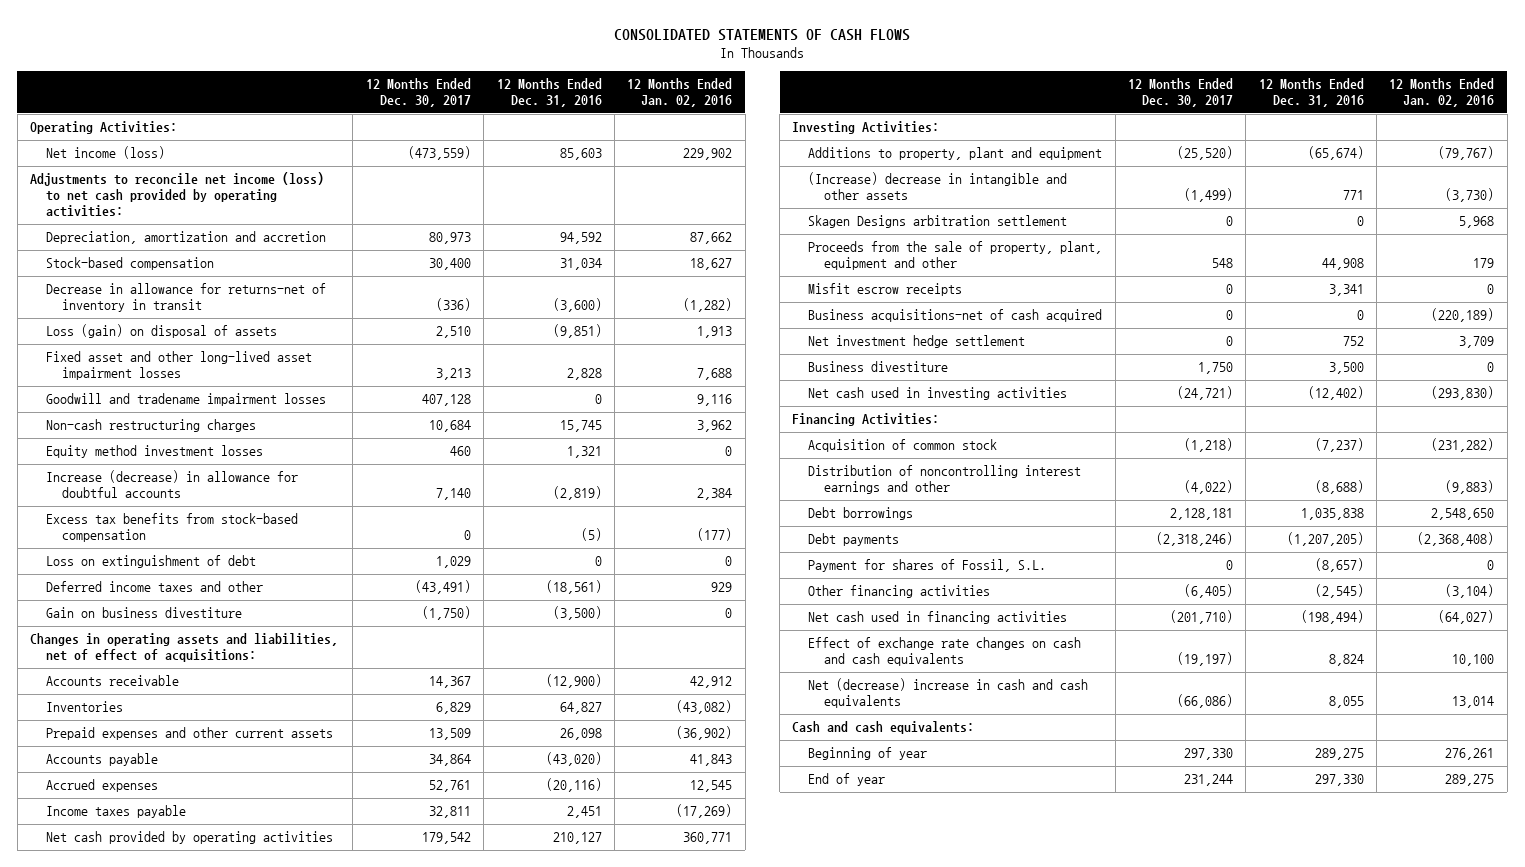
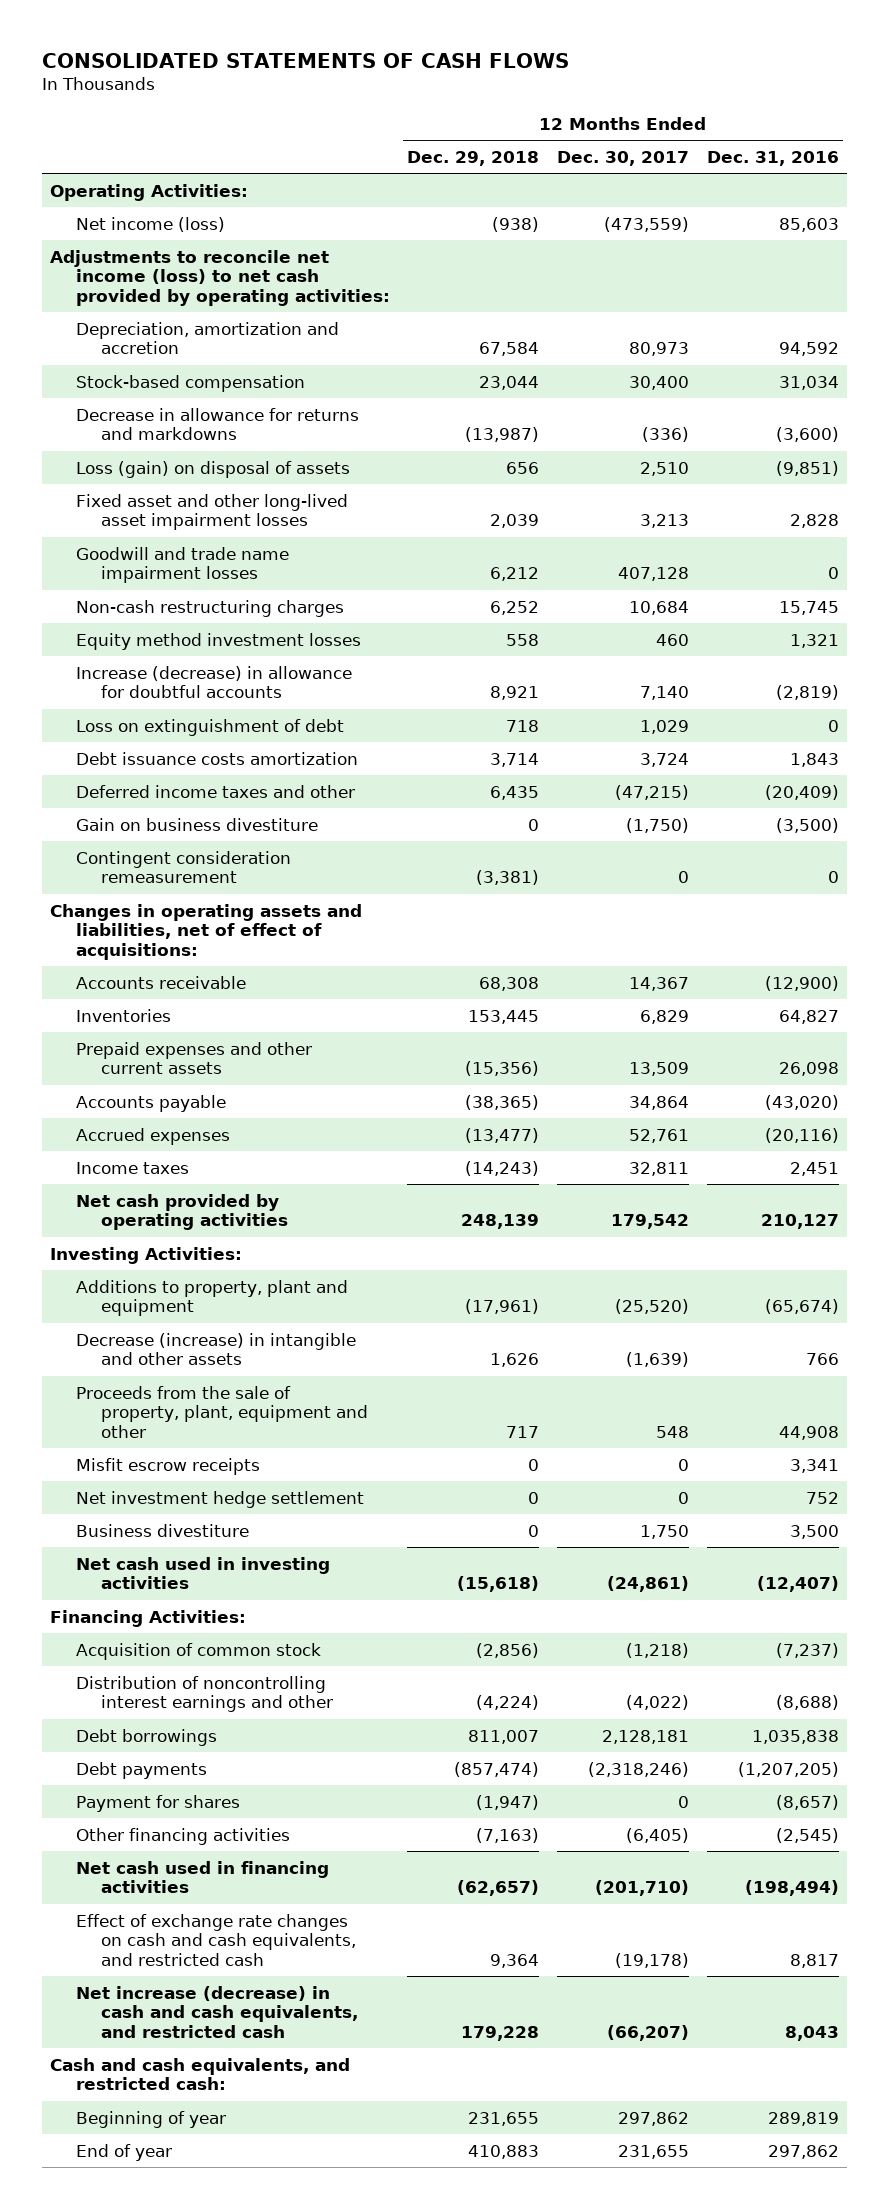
[627,78,733,108] 12 Months Ended Jan. 02, 2016 -> none
none -> [407,150,540,166] Dec. 29, 2018
[45,283,326,313] Decrease in allowance for returns-net of inventory in transit -> [75,407,359,441] Decrease in allowance for returns and markdowns
[45,393,326,407] Goodwill and tradename impairment losses -> [75,546,289,584] Goodwill and trade name impairment losses
[45,513,298,543] Excess tax benefits from stock-based compensation -> none
none -> [75,751,358,765] Debt issuance costs amortization
[414,580,471,595] (43,491) -> [614,784,689,800] (47,215)
[545,580,602,595] (18,561) -> [764,784,839,800] (20,409)
none -> [75,850,291,884] Contingent consideration remeasurement
[45,805,186,819] Income taxes payable -> [75,1161,189,1174] Income taxes
[808,215,1068,229] Skagen Designs arbitration settlement -> none
[808,172,1068,201] (Increase) decrease in intangible and other assets -> [75,1332,356,1366] Decrease (increase) in intangible and other assets
[1183,188,1233,203] (1,499) -> [625,1352,689,1368] (1,639)
[1342,190,1364,201] 771 -> [805,1353,839,1366] 766
[808,309,1103,323] Business acquisitions-net of cash acquired -> none
[1176,386,1233,401] (24,721) -> [606,1576,689,1593] (24,861)
[1307,386,1364,401] (12,402) -> [756,1576,839,1593] (12,407)
[808,559,1047,573] Payment for shares of Fossil, S.L. -> [75,1794,240,1812] Payment for shares
[808,637,1082,667] Effect of exchange rate changes on cash and cash equivalents -> [75,1913,356,1966] Effect of exchange rate changes on cash and cash equivalents, and restricted cash
[1176,652,1233,667] (19,197) -> [614,1952,689,1968] (19,178)
[1328,654,1364,667] 8,824 -> [789,1953,839,1968] 8,817
[808,678,1089,709] Net (decrease) increase in cash and cash equivalents -> [75,1985,358,2038] Net increase (decrease) in cash and cash equivalents, and restricted cash
[1176,694,1233,709] (66,086) -> [606,2024,689,2041] (66,207)
[1328,696,1364,709] 8,055 -> [784,2025,839,2041] 8,043
[792,721,975,735] Cash and cash equivalents: -> [50,2057,351,2091] Cash and cash equivalents, and restricted cash:
[1183,748,1233,761] 297,330 -> [617,2111,689,2126] 297,862
[1314,748,1364,761] 289,275 -> [767,2111,839,2126] 289,819
[1183,774,1233,787] 231,244 -> [617,2144,689,2159] 231,655
[1314,774,1364,787] 297,330 -> [767,2144,839,2159] 297,862

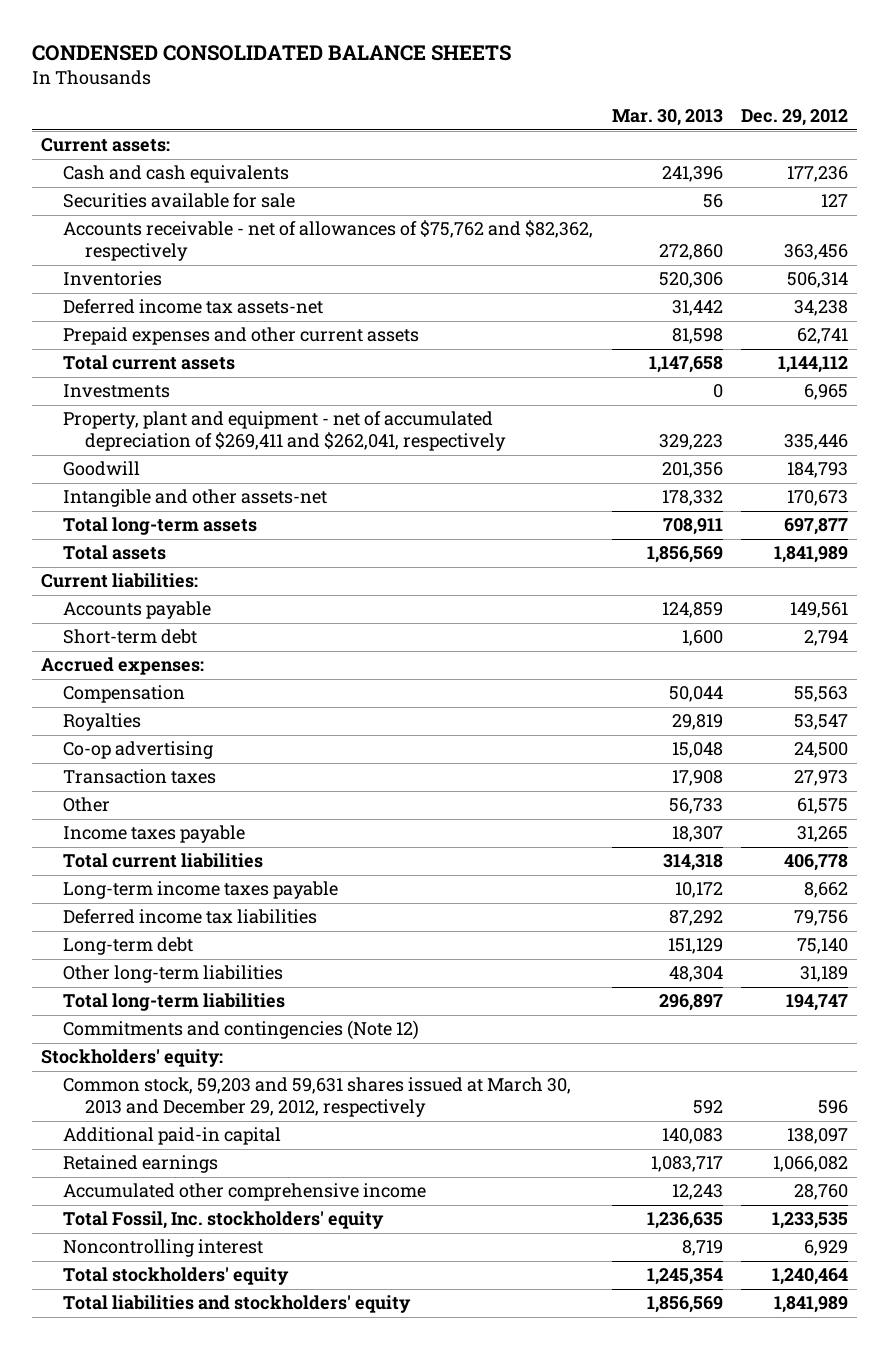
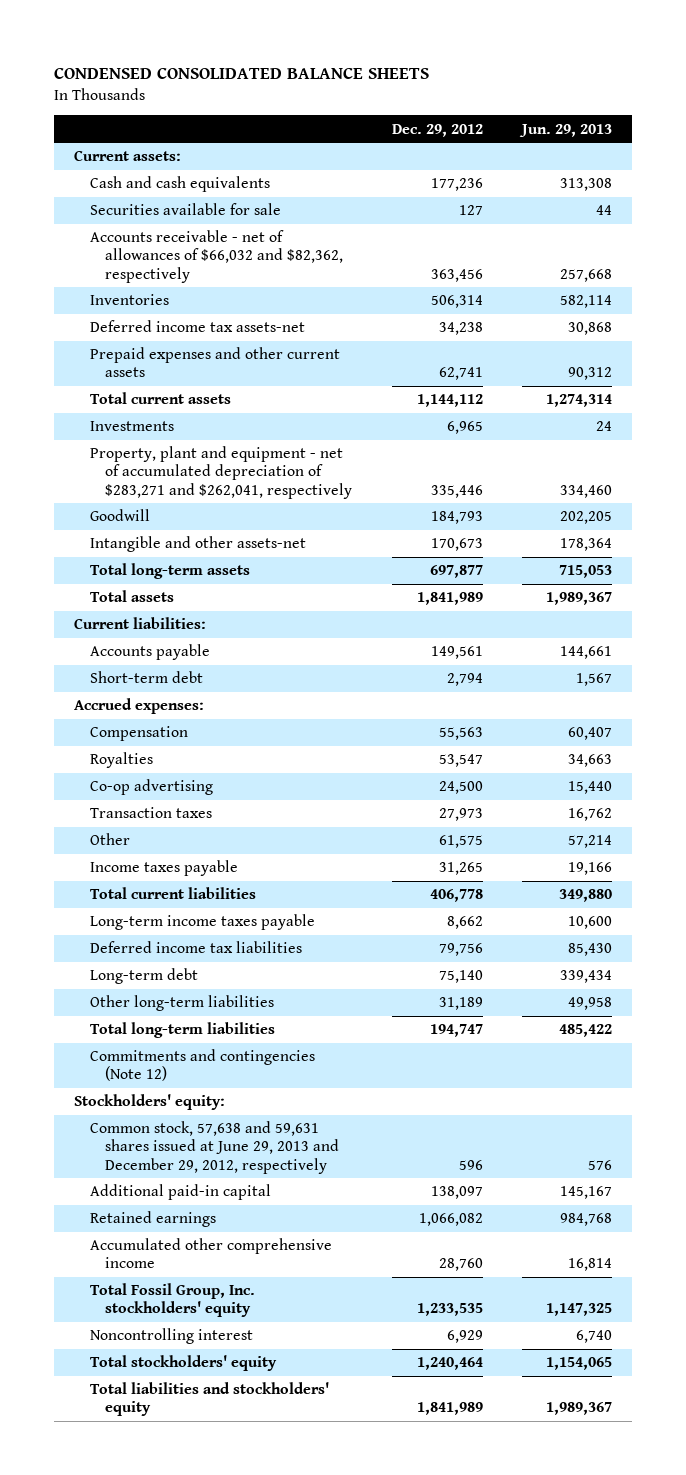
[611,109,723,127] Mar. 30, 2013 -> none
none -> [519,123,613,137] Jun. 29, 2013
[62,220,593,262] Accounts receivable - net of allowances of $75,762 and $82,362, respectively -> [89,230,344,283] Accounts receivable - net of allowances of $66,032 and $82,362, respectively
[62,411,506,452] Property, plant and equipment - net of accumulated depreciation of $269,411 and $262,041, respectively -> [89,446,353,499] Property, plant and equipment - net of accumulated depreciation of $283,271 and $262,041, respectively
[62,1077,571,1118] Common stock, 59,203 and 59,631 shares issued at March 30, 2013 and December 29, 2012, respectively -> [89,1121,340,1174] Common stock, 57,638 and 59,631 shares issued at June 29, 2013 and December 29, 2012, respectively
[62,1211,384,1230] Total Fossil, Inc. stockholders' equity -> [89,1283,255,1318] Total Fossil Group, Inc. stockholders' equity

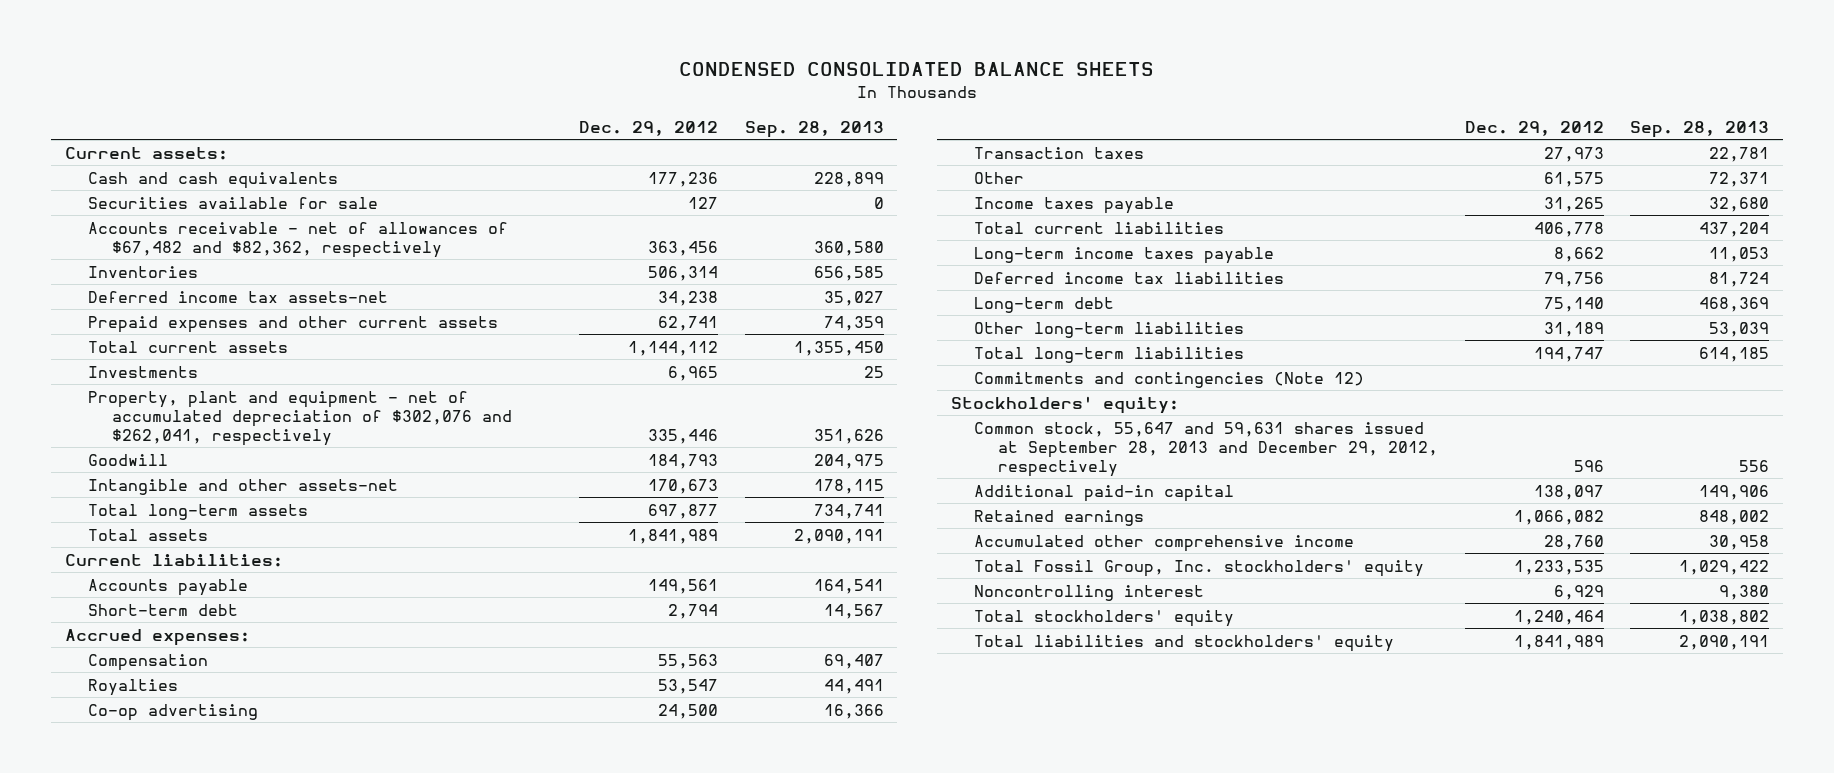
[519,123,613,137] Jun. 29, 2013 -> none
none -> [744,120,884,138] Sep. 28, 2013
[89,230,344,283] Accounts receivable - net of allowances of $66,032 and $82,362, respectively -> [88,221,509,258] Accounts receivable - net of allowances of $67,482 and $82,362, respectively
[89,446,353,499] Property, plant and equipment - net of accumulated depreciation of $283,271 and $262,041, respectively -> [88,390,512,446] Property, plant and equipment - net of accumulated depreciation of $302,076 and $262,041, respectively
[89,1121,340,1174] Common stock, 57,638 and 59,631 shares issued at June 29, 2013 and December 29, 2012, respectively -> [974,421,1438,477] Common stock, 55,647 and 59,631 shares issued at September 28, 2013 and December 29, 2012, respectively

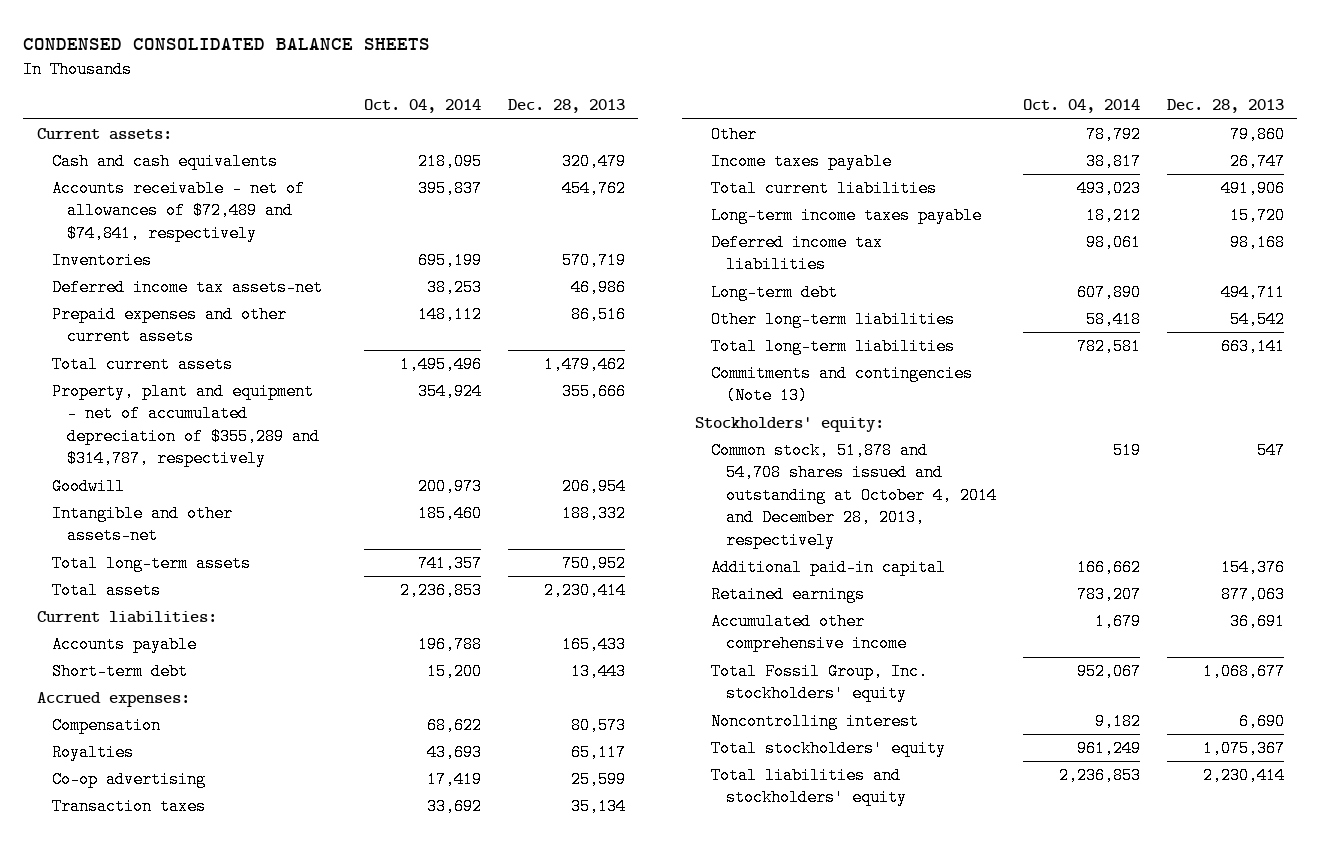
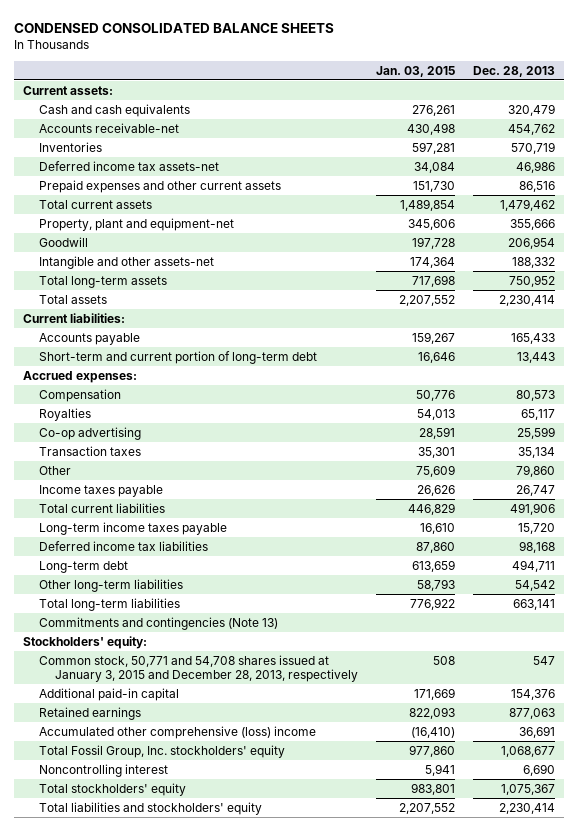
[364,99,482,114] Oct. 04, 2014 -> none
none -> [376,65,456,77] Jan. 03, 2015
[52,179,306,242] Accounts receivable - net of allowances of $72,489 and $74,841, respectively -> [39,122,180,133] Accounts receivable-net
[52,382,321,468] Property, plant and equipment - net of accumulated depreciation of $355,289 and $314,787, respectively -> [39,217,235,231] Property, plant and equipment-net
[52,662,189,680] Short-term debt -> [39,350,318,364] Short-term and current portion of long-term debt
[710,441,998,549] Common stock, 51,878 and 54,708 shares issued and outstanding at October 4, 2014 and December 28, 2013, respectively -> [39,654,359,683] Common stock, 50,771 and 54,708 shares issued at January 3, 2015 and December 28, 2013, respectively
[710,612,908,653] Accumulated other comprehensive income -> [39,725,317,739] Accumulated other comprehensive (loss) income

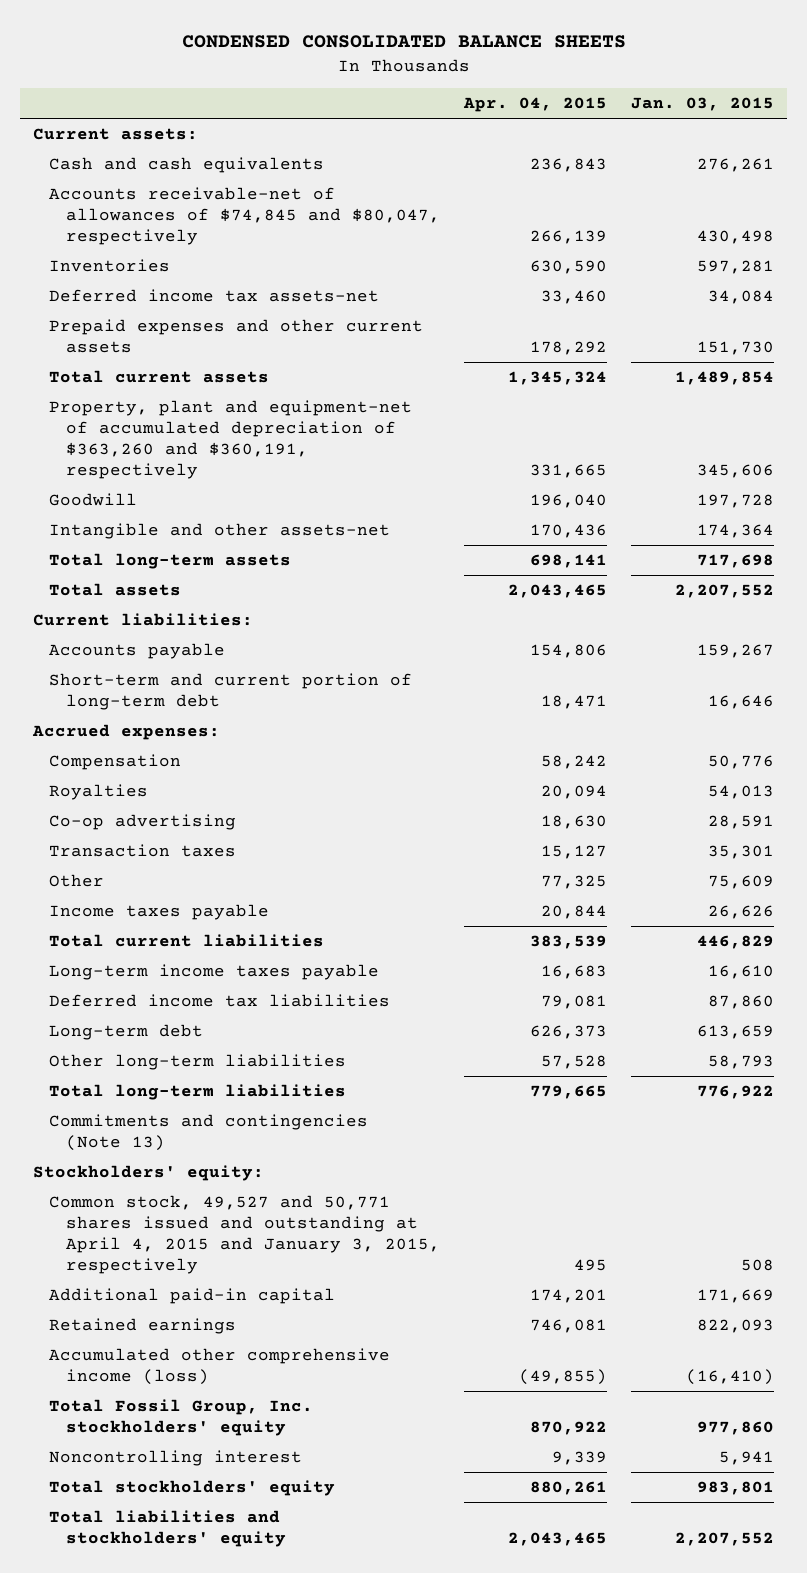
[473,65,556,77] Dec. 28, 2013 -> none
none -> [463,97,608,113] Apr. 04, 2015
[39,122,180,133] Accounts receivable-net -> [49,187,440,245] Accounts receivable-net of allowances of $74,845 and $80,047, respectively
[39,217,235,231] Property, plant and equipment-net -> [49,400,413,479] Property, plant and equipment-net of accumulated depreciation of $363,260 and $360,191, respectively
[39,654,359,683] Common stock, 50,771 and 54,708 shares issued at January 3, 2015 and December 28, 2013, respectively -> [49,1195,440,1274] Common stock, 49,527 and 50,771 shares issued and outstanding at April 4, 2015 and January 3, 2015, respectively
[39,725,317,739] Accumulated other comprehensive (loss) income -> [49,1348,391,1385] Accumulated other comprehensive income (loss)

